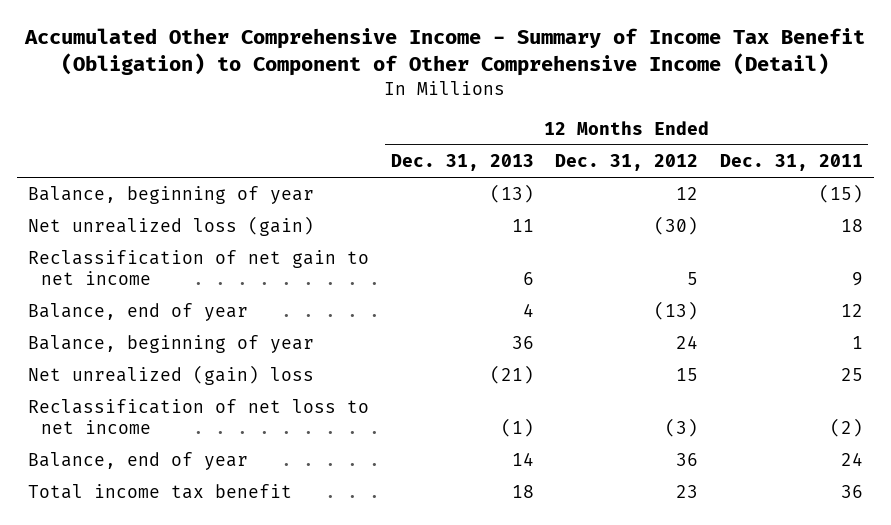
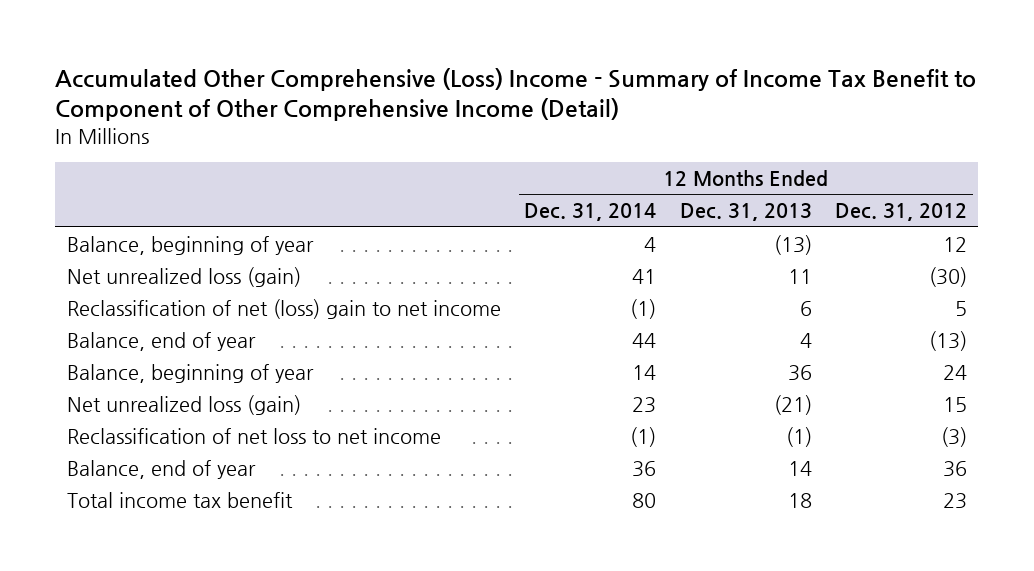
[24,28,866,77] Accumulated Other Comprehensive Income - Summary of Income Tax Benefit (Obligation) to Component of Other Comprehensive Income (Detail) -> [55,67,977,122] Accumulated Other Comprehensive (Loss) Income - Summary of Income Tax Benefit to Component of Other Comprehensive Income (Detail)
[719,154,863,172] Dec. 31, 2011 -> none
none -> [524,203,657,222] Dec. 31, 2014
[28,250,370,286] Reclassification of net gain to net income -> [67,298,502,319] Reclassification of net (loss) gain to net income
[28,365,315,386] Net unrealized (gain) loss -> [67,394,302,415] Net unrealized loss (gain)

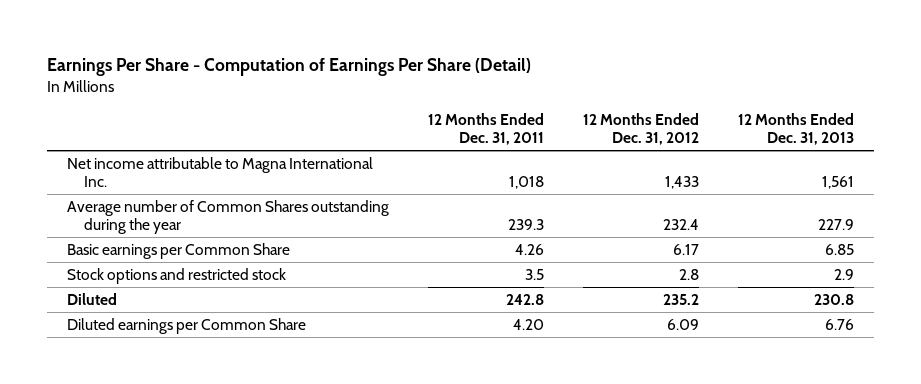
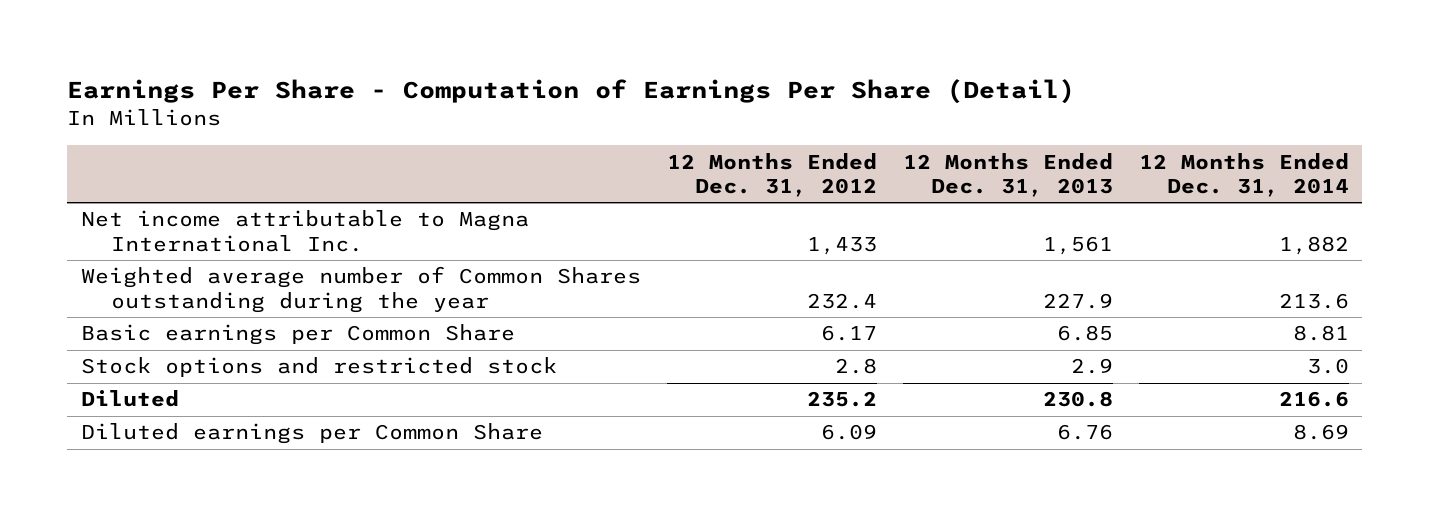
[427,112,544,146] 12 Months Ended Dec. 31, 2011 -> none
none -> [1139,152,1350,197] 12 Months Ended Dec. 31, 2014
[66,199,389,235] Average number of Common Shares outstanding during the year -> [80,266,641,313] Weighted average number of Common Shares outstanding during the year

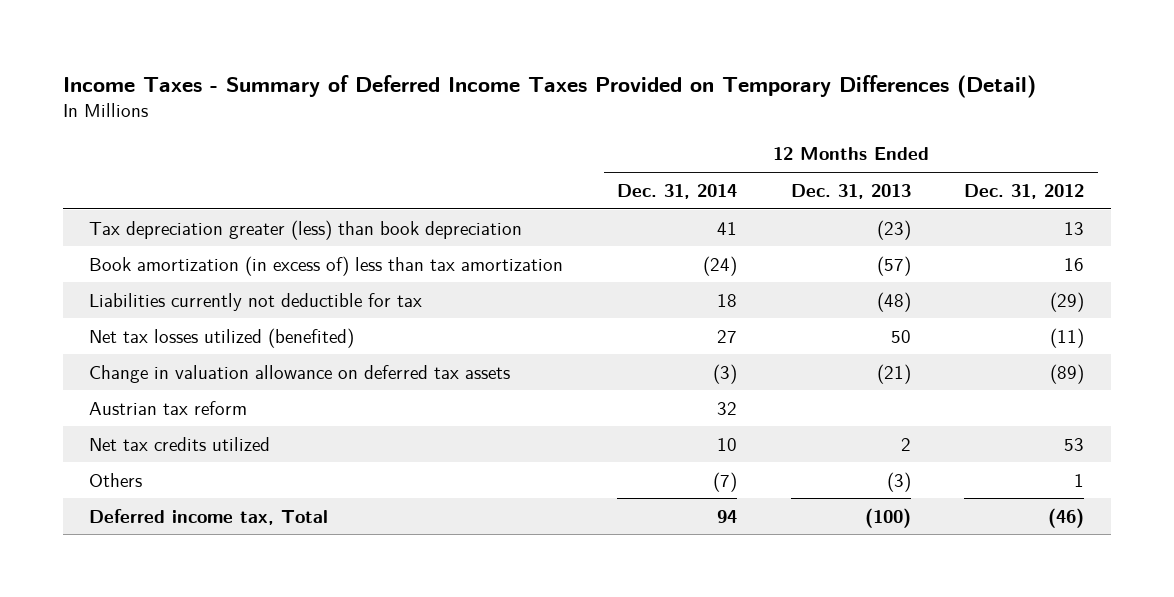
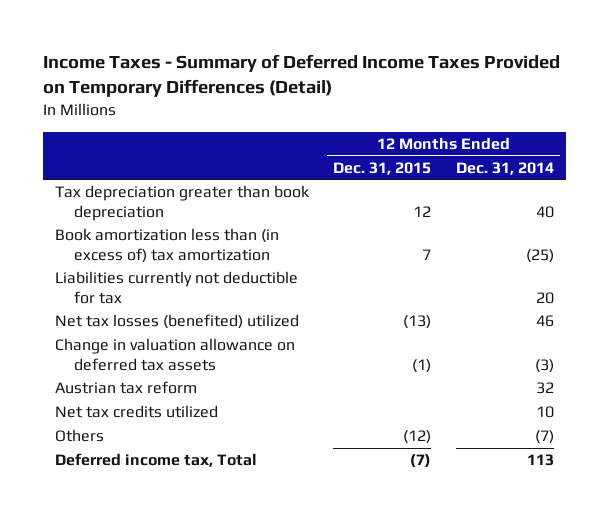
[790,183,911,199] Dec. 31, 2013 -> none
[964,183,1085,199] Dec. 31, 2012 -> none
none -> [333,161,432,175] Dec. 31, 2015
[89,219,523,240] Tax depreciation greater (less) than book depreciation -> [55,185,311,221] Tax depreciation greater than book depreciation
[716,221,737,235] 41 -> [535,205,554,218] 40
[89,255,564,276] Book amortization (in excess of) less than tax amortization -> [55,228,280,263] Book amortization less than (in excess of) tax amortization
[702,255,737,276] (24) -> [525,248,554,263] (25)
[716,293,737,307] 18 -> [535,291,554,304] 20
[89,327,355,348] Net tax losses utilized (benefited) -> [55,314,300,330] Net tax losses (benefited) utilized
[716,329,737,343] 27 -> [535,315,554,328] 46
[716,509,737,523] 94 -> [526,454,554,467] 113

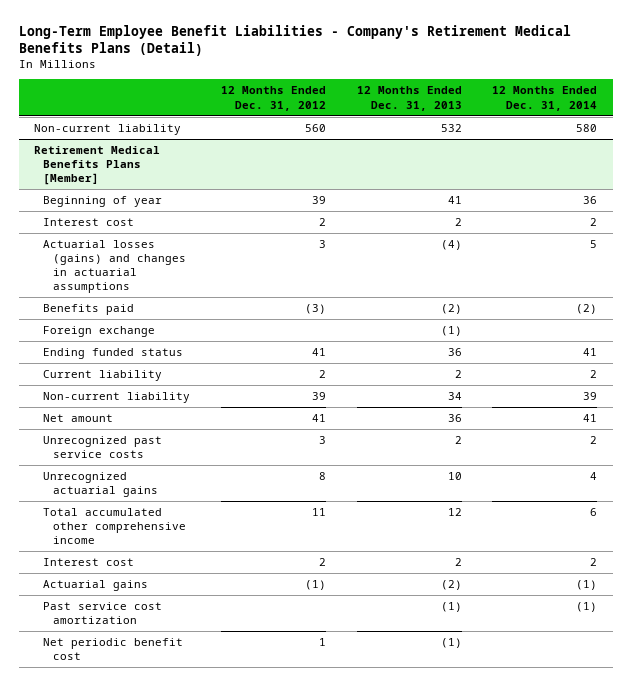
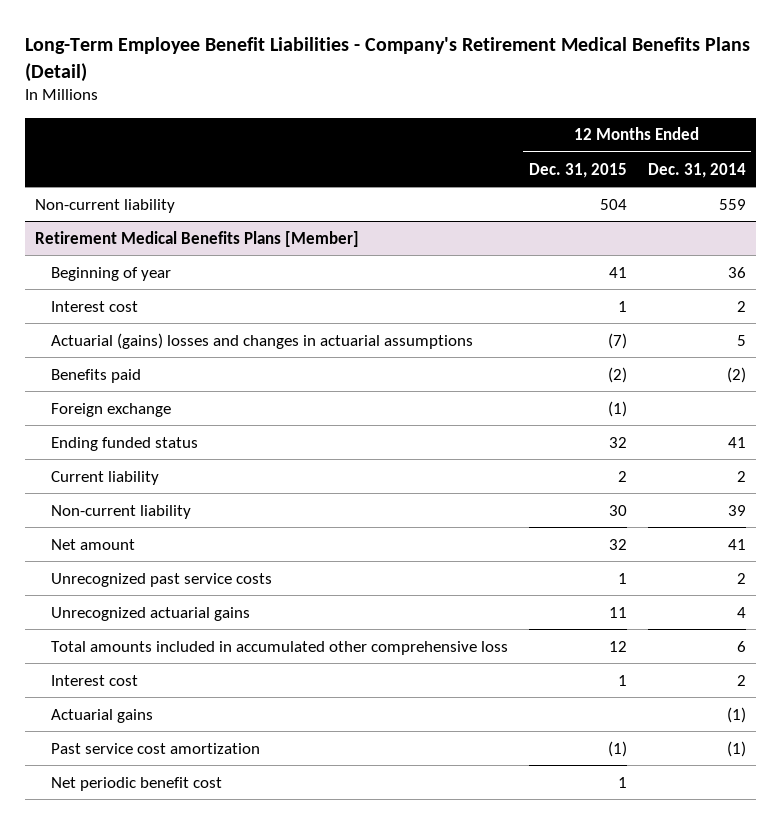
[220,86,326,111] 12 Months Ended Dec. 31, 2012 -> none
[356,86,462,111] 12 Months Ended Dec. 31, 2013 -> none
none -> [528,162,627,178] Dec. 31, 2015
[576,124,598,133] 580 -> [718,198,746,210] 559
[43,240,186,294] Actuarial losses (gains) and changes in actuarial assumptions -> [50,332,473,349] Actuarial (gains) losses and changes in actuarial assumptions
[43,508,186,545] Total accumulated other comprehensive income -> [50,640,508,655] Total amounts included in accumulated other comprehensive loss

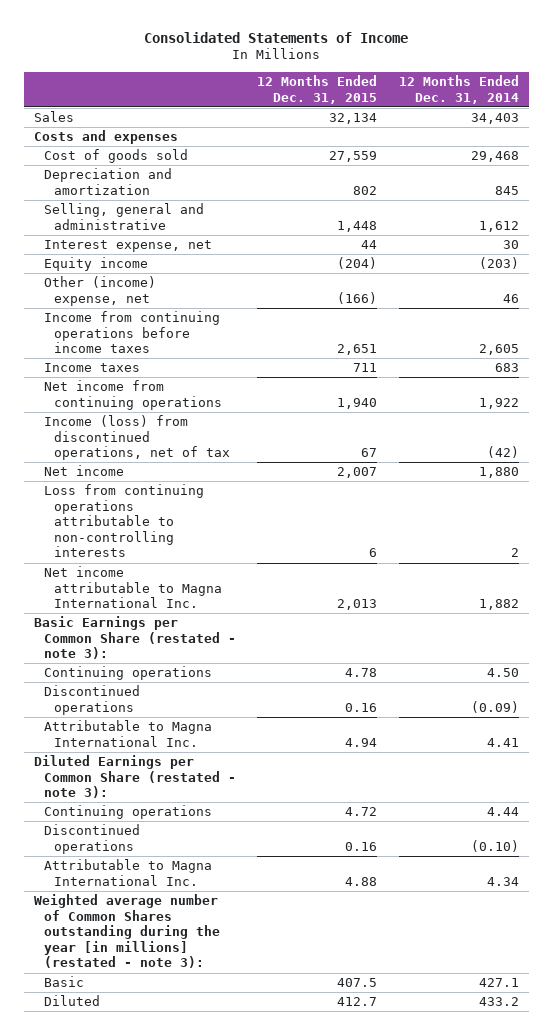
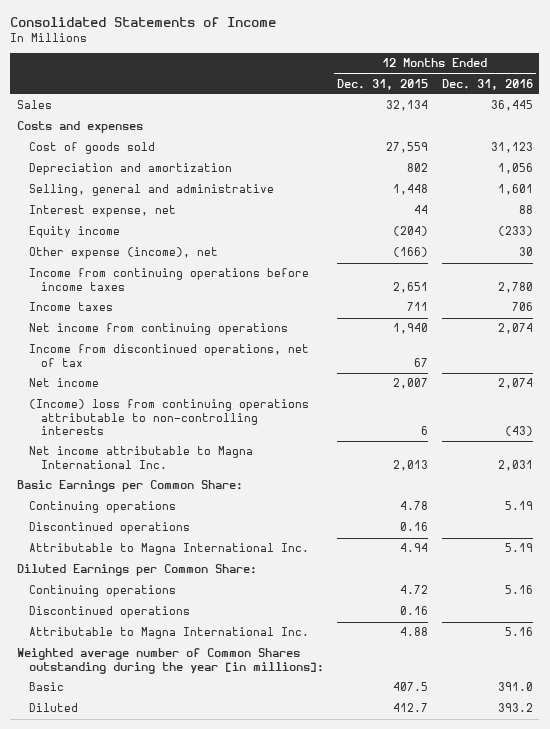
[398,74,519,104] 12 Months Ended Dec. 31, 2014 -> none
none -> [441,78,533,90] Dec. 31, 2016
[44,276,157,306] Other (income) expense, net -> [28,247,218,260] Other expense (income), net
[44,415,230,461] Income (loss) from discontinued operations, net of tax -> [28,344,309,367] Income from discontinued operations, net of tax
[44,484,205,558] Loss from continuing operations attributable to non-controlling interests -> [28,399,309,436] (Income) loss from continuing operations attributable to non-controlling interests
[34,616,237,660] Basic Earnings per Common Share (restated - note 3): -> [17,480,244,493] Basic Earnings per Common Share:
[34,755,237,799] Diluted Earnings per Common Share (restated - note 3): -> [17,564,258,577] Diluted Earnings per Common Share:
[34,894,221,969] Weighted average number of Common Shares outstanding during the year [in millions] (restated - note 3): -> [17,648,324,674] Weighted average number of Common Shares outstanding during the year [in millions]:

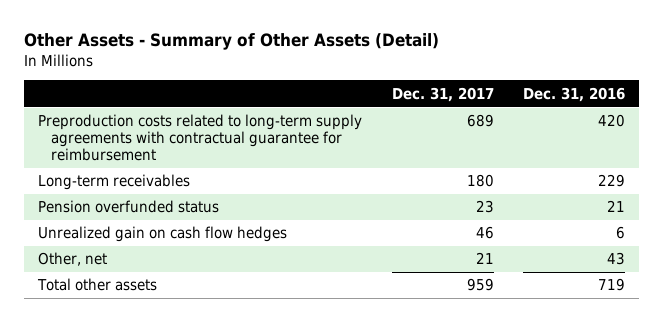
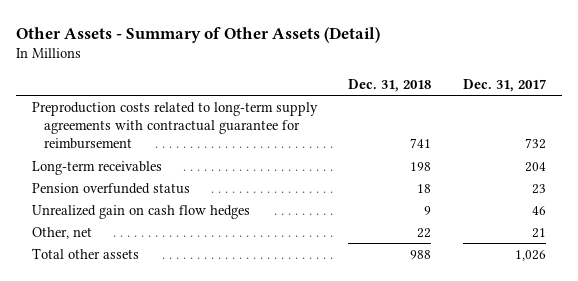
[522,86,625,102] Dec. 31, 2016 -> none
none -> [348,79,432,93] Dec. 31, 2018
[466,114,494,128] 689 -> [524,138,546,150] 732
[466,174,494,188] 180 -> [524,161,546,172] 204
[466,278,494,292] 959 -> [514,249,546,261] 1,026

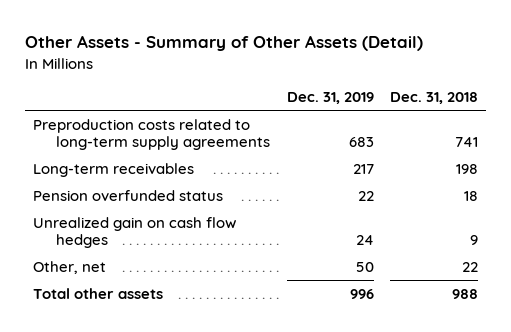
[462,79,546,93] Dec. 31, 2017 -> none
none -> [286,92,374,105] Dec. 31, 2019
[31,101,318,150] Preproduction costs related to long-term supply agreements with contractual guarantee for reimbursement -> [33,118,271,151] Preproduction costs related to long-term supply agreements

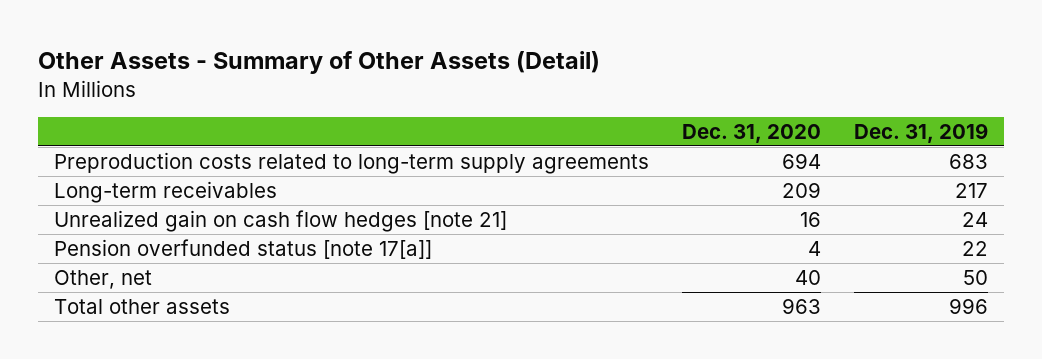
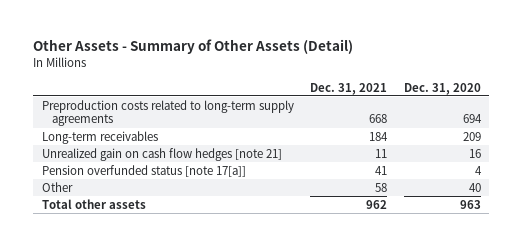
[853,122,988,143] Dec. 31, 2019 -> none
none -> [310,82,388,95] Dec. 31, 2021
[54,269,153,289] Other, net -> [41,181,73,192] Other

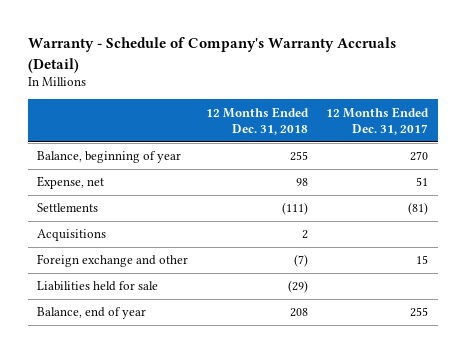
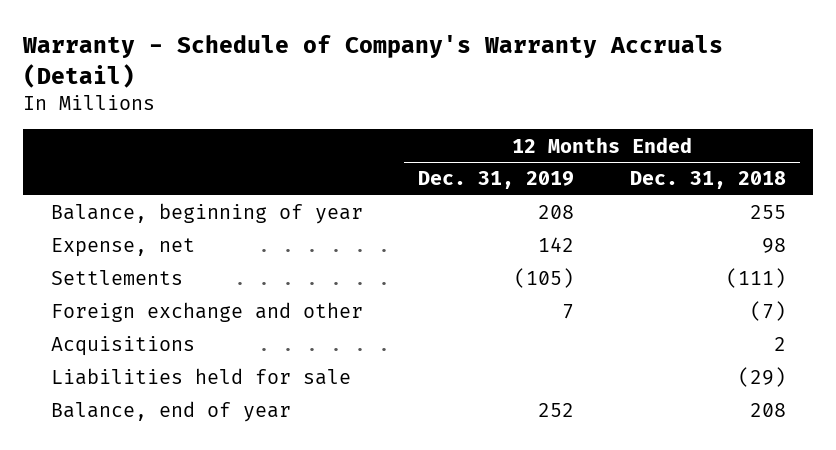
[326,106,430,136] 12 Months Ended Dec. 31, 2017 -> none
none -> [418,171,575,190] Dec. 31, 2019
[36,229,106,242] Acquisitions -> [50,336,195,357] Acquisitions

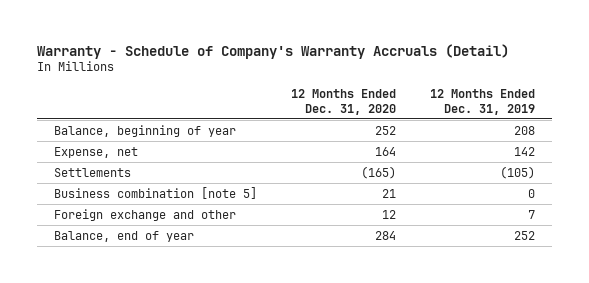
[629,171,786,190] Dec. 31, 2018 -> none
none -> [291,88,397,115] 12 Months Ended Dec. 31, 2020
none -> [54,186,258,199] Business combination [note 5]
[50,336,195,357] Acquisitions -> none
[50,368,351,386] Liabilities held for sale -> none

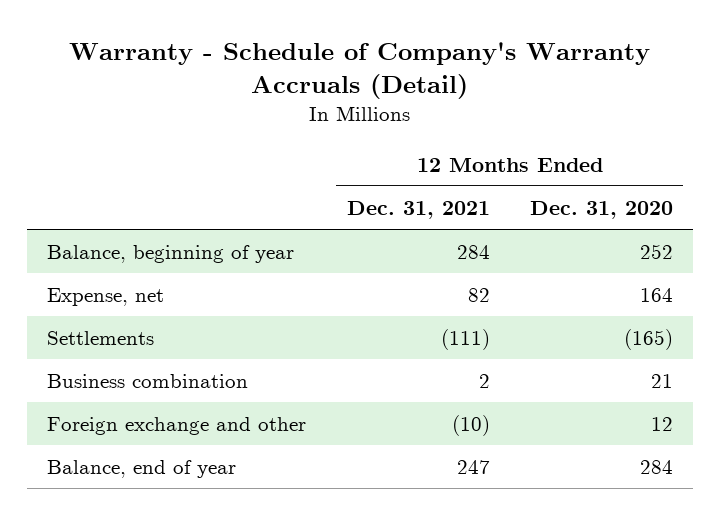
[429,88,535,115] 12 Months Ended Dec. 31, 2019 -> none
none -> [346,200,490,219] Dec. 31, 2021
[54,186,258,199] Business combination [note 5] -> [47,373,249,388] Business combination

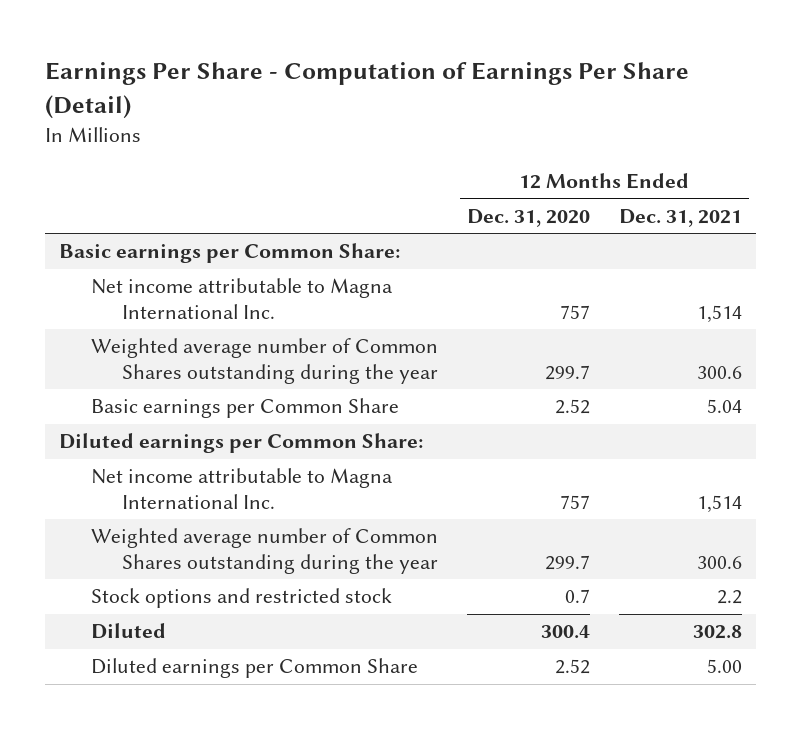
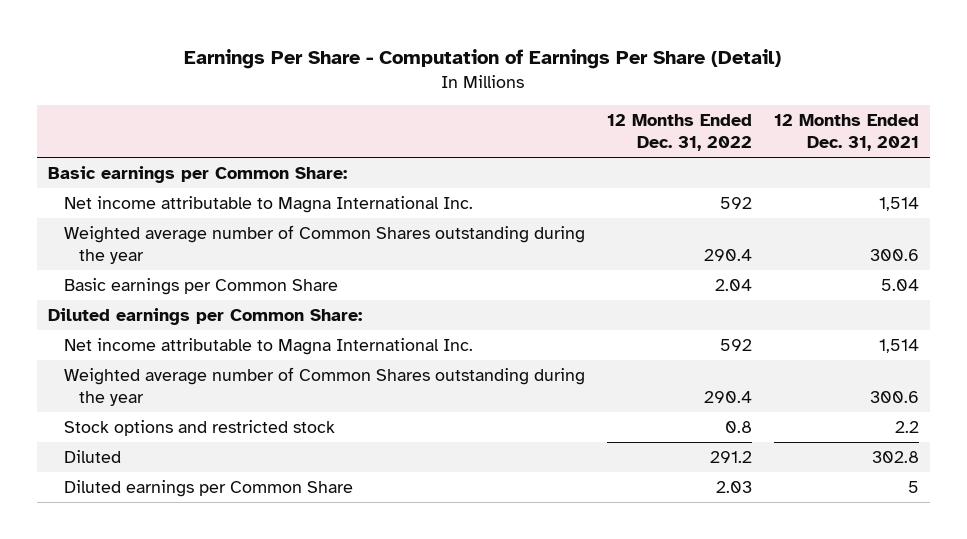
[466,208,590,227] Dec. 31, 2020 -> none
none -> [606,113,752,152] 12 Months Ended Dec. 31, 2022
[706,659,742,674] 5.00 -> [907,480,919,493] 5

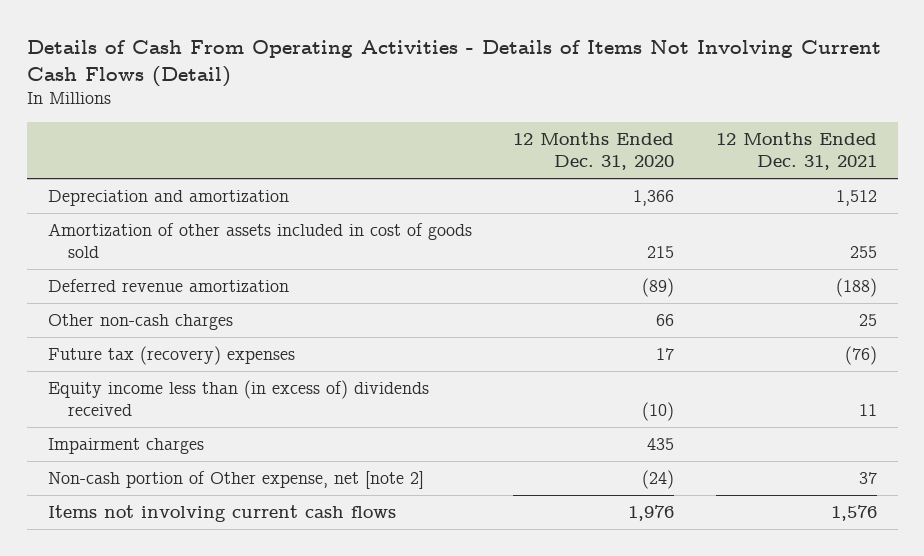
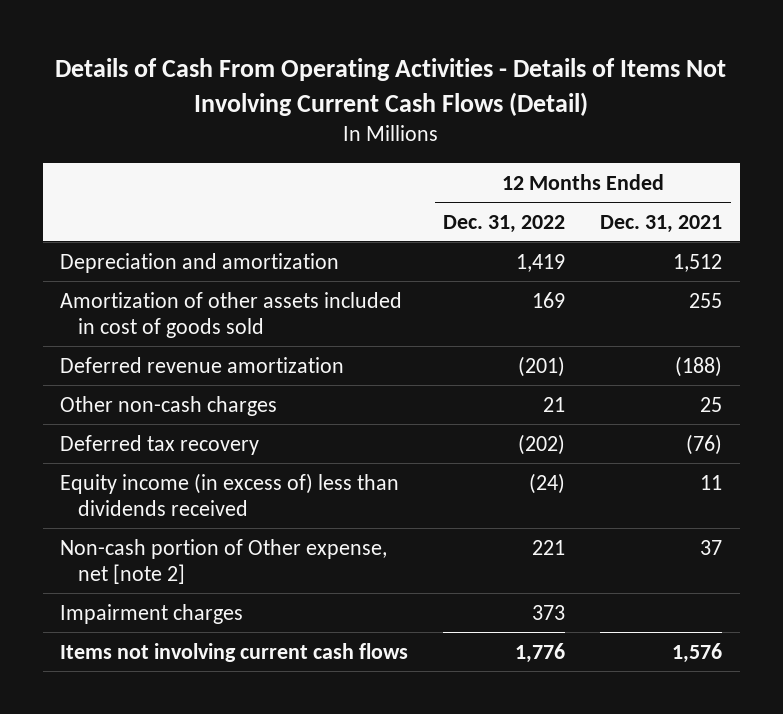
[513,131,675,171] 12 Months Ended Dec. 31, 2020 -> none
none -> [443,214,566,233] Dec. 31, 2022
[47,346,295,366] Future tax (recovery) expenses -> none
none -> [60,434,260,455] Deferred tax recovery
[47,380,429,417] Equity income less than (in excess of) dividends received -> [60,472,400,516] Equity income (in excess of) less than dividends received
[47,438,204,455] Impairment charges -> [60,603,244,624] Impairment charges

